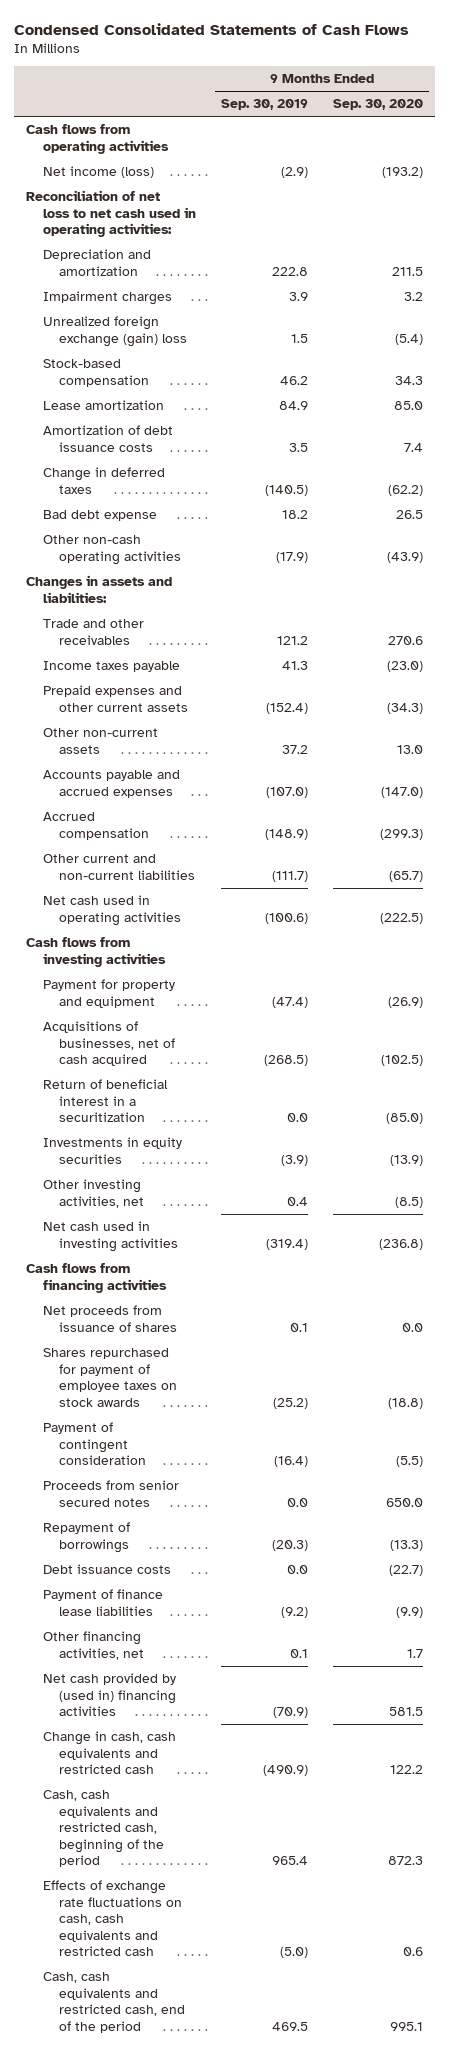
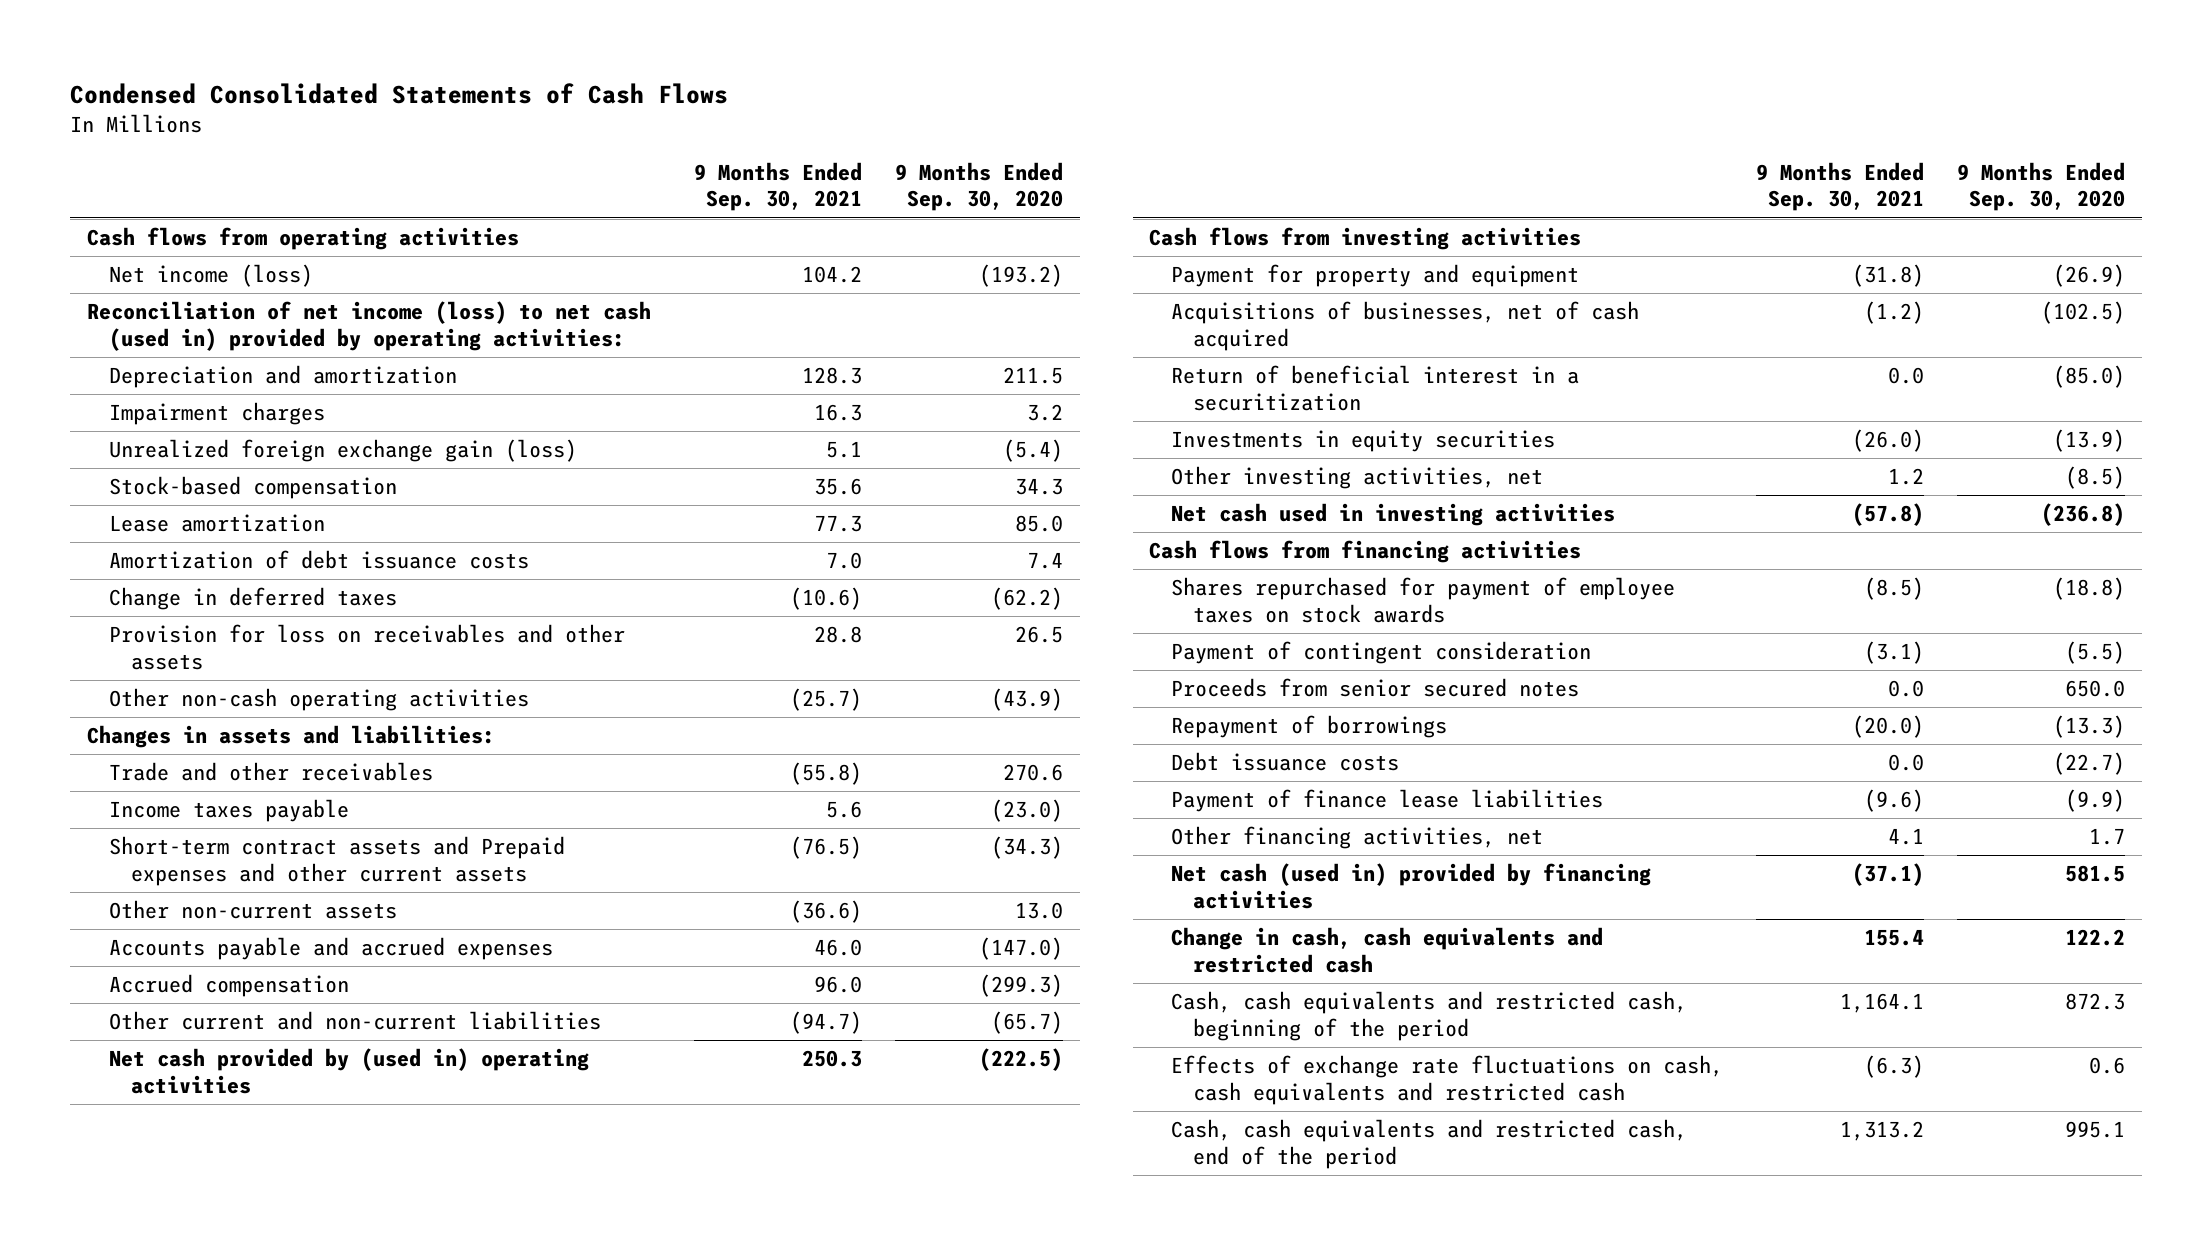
[220,99,308,111] Sep. 30, 2019 -> none
none -> [693,161,862,212] 9 Months Ended Sep. 30, 2021
[26,190,196,238] Reconciliation of net loss to net cash used in operating activities: -> [86,301,651,351] Reconciliation of net income (loss) to net cash (used in) provided by operating activities:
[42,316,188,347] Unrealized foreign exchange (gain) loss -> [108,439,577,463] Unrealized foreign exchange gain (loss)
[42,510,157,522] Bad debt expense -> [108,624,625,670] Provision for loss on receivables and other assets
[42,685,189,712] Prepaid expenses and other current assets -> [108,836,565,886] Short-term contract assets and Prepaid expenses and other current assets
[42,895,182,926] Net cash used in operating activities -> [108,1048,589,1094] Net cash provided by (used in) operating activities
[42,1305,178,1332] Net proceeds from issuance of shares -> none
[42,1673,177,1717] Net cash provided by (used in) financing activities -> [1171,863,1652,909] Net cash (used in) provided by financing activities

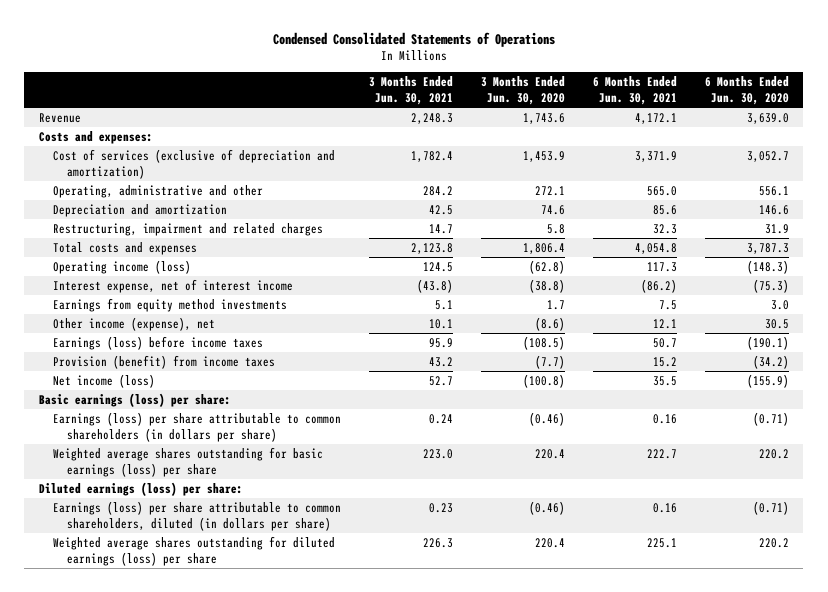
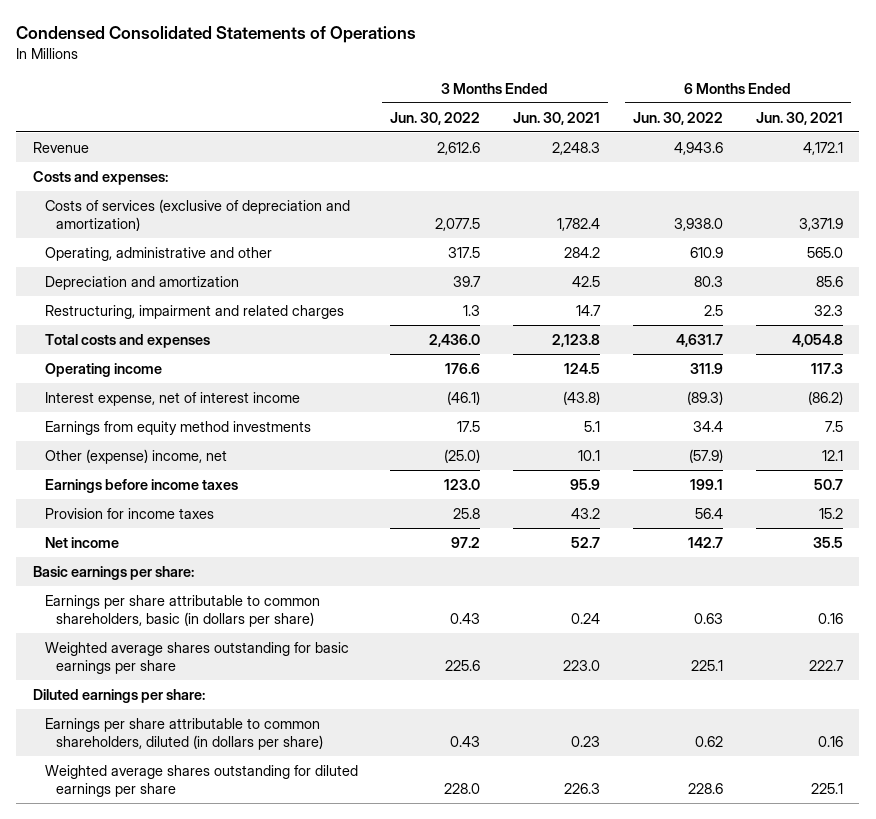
[481,76,566,105] 3 Months Ended Jun. 30, 2020 -> none
[705,76,790,105] 6 Months Ended Jun. 30, 2020 -> none
none -> [390,111,481,125] Jun. 30, 2022
none -> [632,111,723,125] Jun. 30, 2022
[52,148,335,179] Cost of services (exclusive of depreciation and amortization) -> [44,198,350,231] Costs of services (exclusive of depreciation and amortization)
[52,259,191,274] Operating income (loss) -> [44,362,162,377] Operating income
[52,316,215,331] Other income (expense), net -> [44,448,227,464] Other (expense) income, net
[52,335,263,350] Earnings (loss) before income taxes -> [44,478,238,493] Earnings before income taxes
[52,354,275,369] Provision (benefit) from income taxes -> [44,507,214,519] Provision for income taxes
[52,373,155,388] Net income (loss) -> [44,536,119,548] Net income
[38,392,231,407] Basic earnings (loss) per share: -> [32,565,194,580] Basic earnings per share:
[52,411,341,442] Earnings (loss) per share attributable to common shareholders (in dollars per share) -> [44,594,320,627] Earnings per share attributable to common shareholders, basic (in dollars per share)
[52,446,323,477] Weighted average shares outstanding for basic earnings (loss) per share -> [44,641,349,674] Weighted average shares outstanding for basic earnings per share
[38,481,243,496] Diluted earnings (loss) per share: -> [32,688,205,703] Diluted earnings per share:
[52,500,341,531] Earnings (loss) per share attributable to common shareholders, diluted (in dollars per share) -> [44,717,324,750] Earnings per share attributable to common shareholders, diluted (in dollars per share)
[52,535,335,566] Weighted average shares outstanding for diluted earnings (loss) per share -> [44,764,358,797] Weighted average shares outstanding for diluted earnings per share

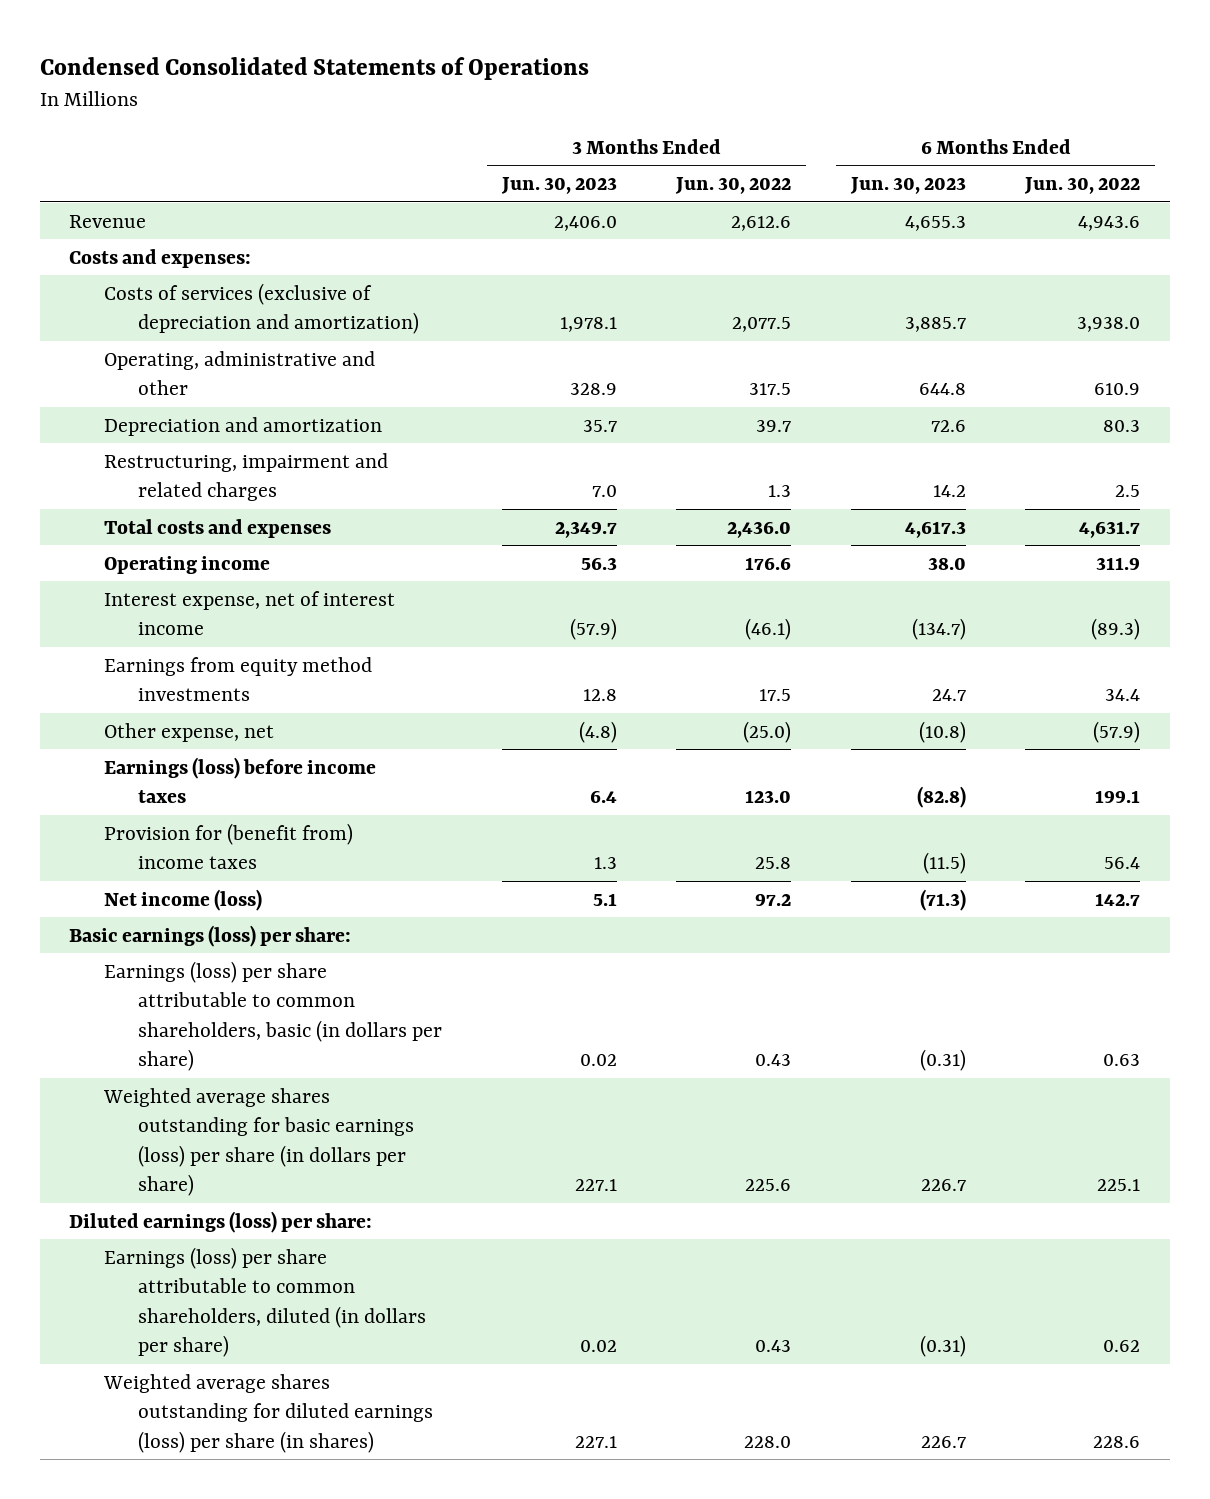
[513,111,601,125] Jun. 30, 2021 -> none
[755,111,843,125] Jun. 30, 2021 -> none
none -> [500,177,617,195] Jun. 30, 2023
none -> [849,177,966,195] Jun. 30, 2023
[44,448,227,464] Other (expense) income, net -> [103,722,274,742] Other expense, net
[44,478,238,493] Earnings before income taxes -> [103,756,376,804] Earnings (loss) before income taxes
[44,507,214,519] Provision for income taxes -> [103,822,353,870] Provision for (benefit from) income taxes
[44,536,119,548] Net income -> [103,888,262,911] Net income (loss)
[32,565,194,580] Basic earnings per share: -> [69,924,352,947] Basic earnings (loss) per share:
[44,594,320,627] Earnings per share attributable to common shareholders, basic (in dollars per share) -> [103,960,443,1072] Earnings (loss) per share attributable to common shareholders, basic (in dollars per share)
[44,641,349,674] Weighted average shares outstanding for basic earnings per share -> [102,1087,415,1197] Weighted average shares outstanding for basic earnings (loss) per share (in dollars per share)
[32,688,205,703] Diluted earnings per share: -> [69,1210,373,1233] Diluted earnings (loss) per share:
[44,717,324,750] Earnings per share attributable to common shareholders, diluted (in dollars per share) -> [103,1246,427,1358] Earnings (loss) per share attributable to common shareholders, diluted (in dollars per share)
[44,764,358,797] Weighted average shares outstanding for diluted earnings per share -> [102,1373,434,1453] Weighted average shares outstanding for diluted earnings (loss) per share (in shares)

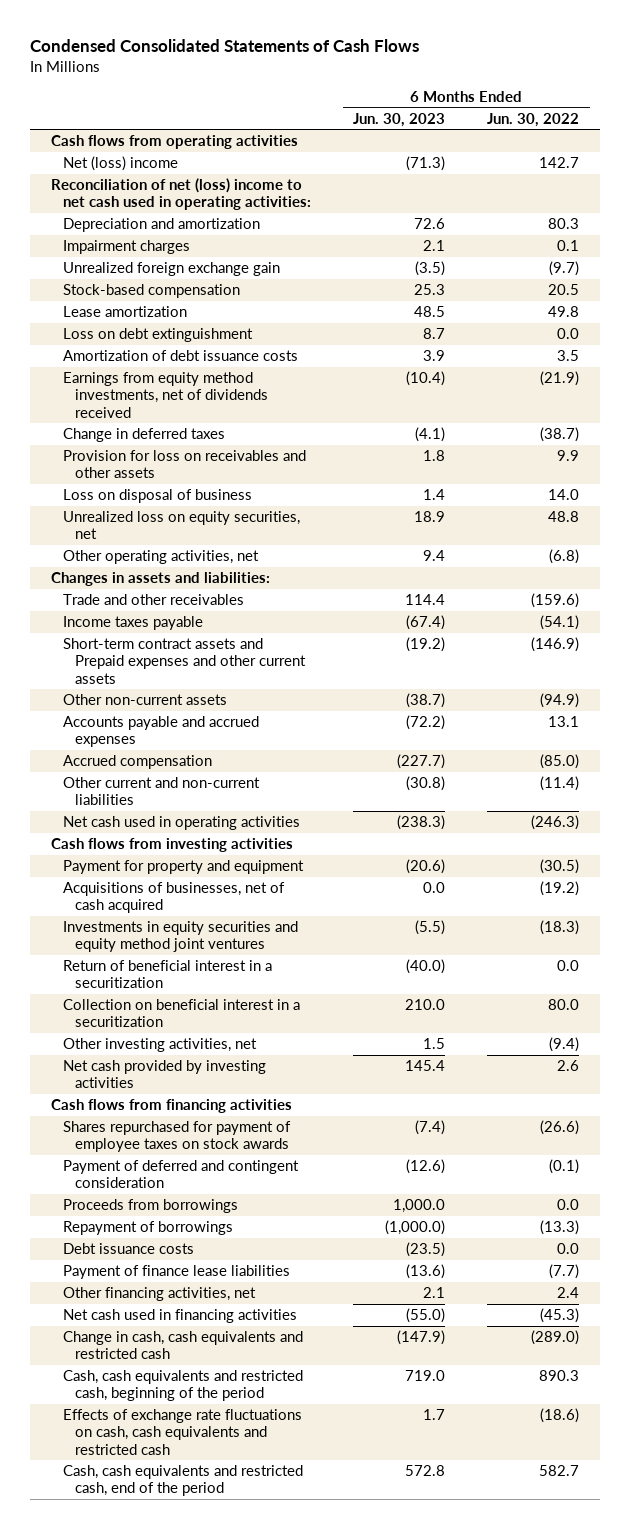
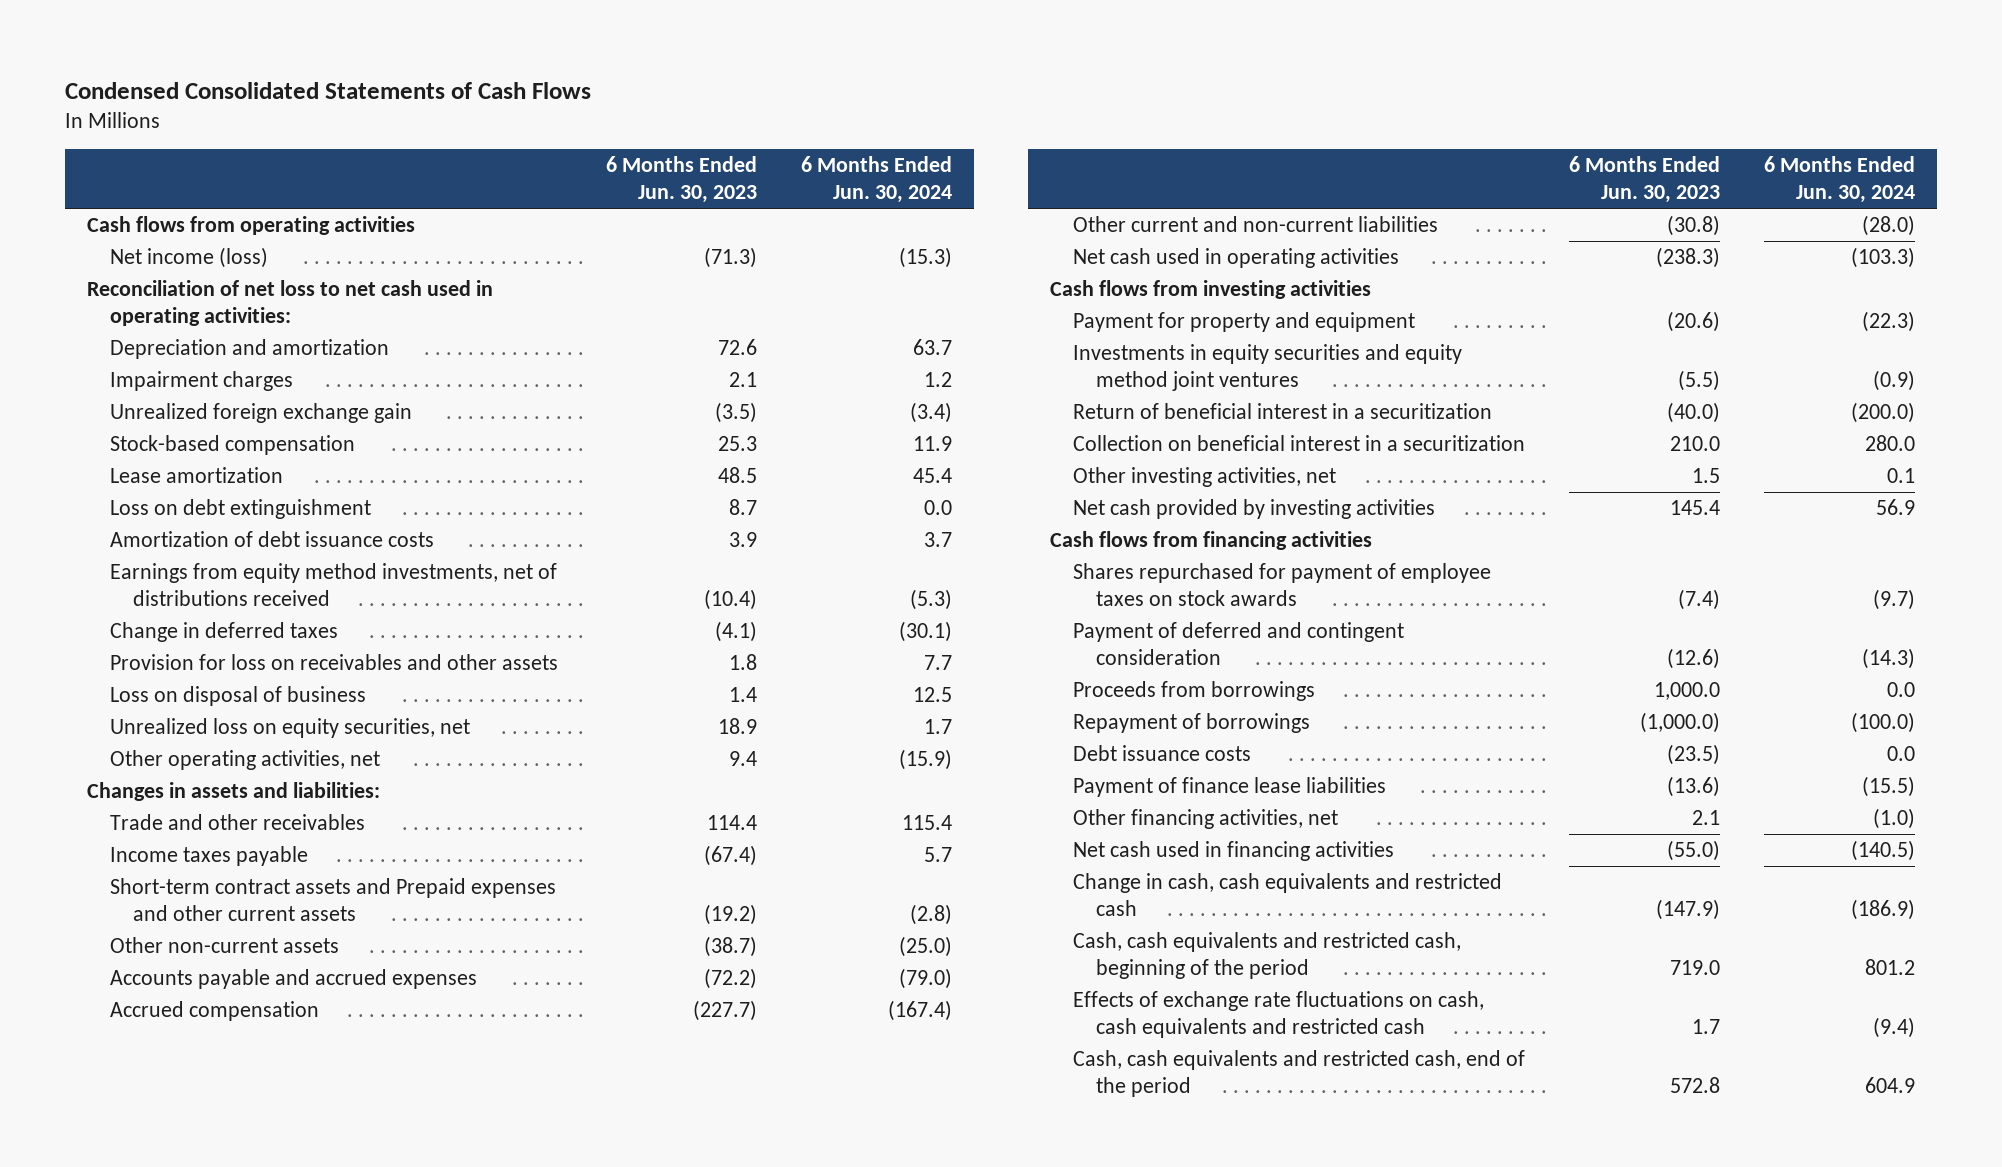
[487,112,580,127] Jun. 30, 2022 -> none
none -> [800,156,952,204] 6 Months Ended Jun. 30, 2024
[62,155,178,171] Net (loss) income -> [110,247,269,269] Net income (loss)
[51,177,311,211] Reconciliation of net (loss) income to net cash used in operating activities: -> [87,280,494,326] Reconciliation of net loss to net cash used in operating activities:
[62,371,268,418] Earnings from equity method investments, net of dividends received -> [110,563,558,606] Earnings from equity method investments, net of distributions received
[62,881,285,914] Acquisitions of businesses, net of cash acquired -> none

